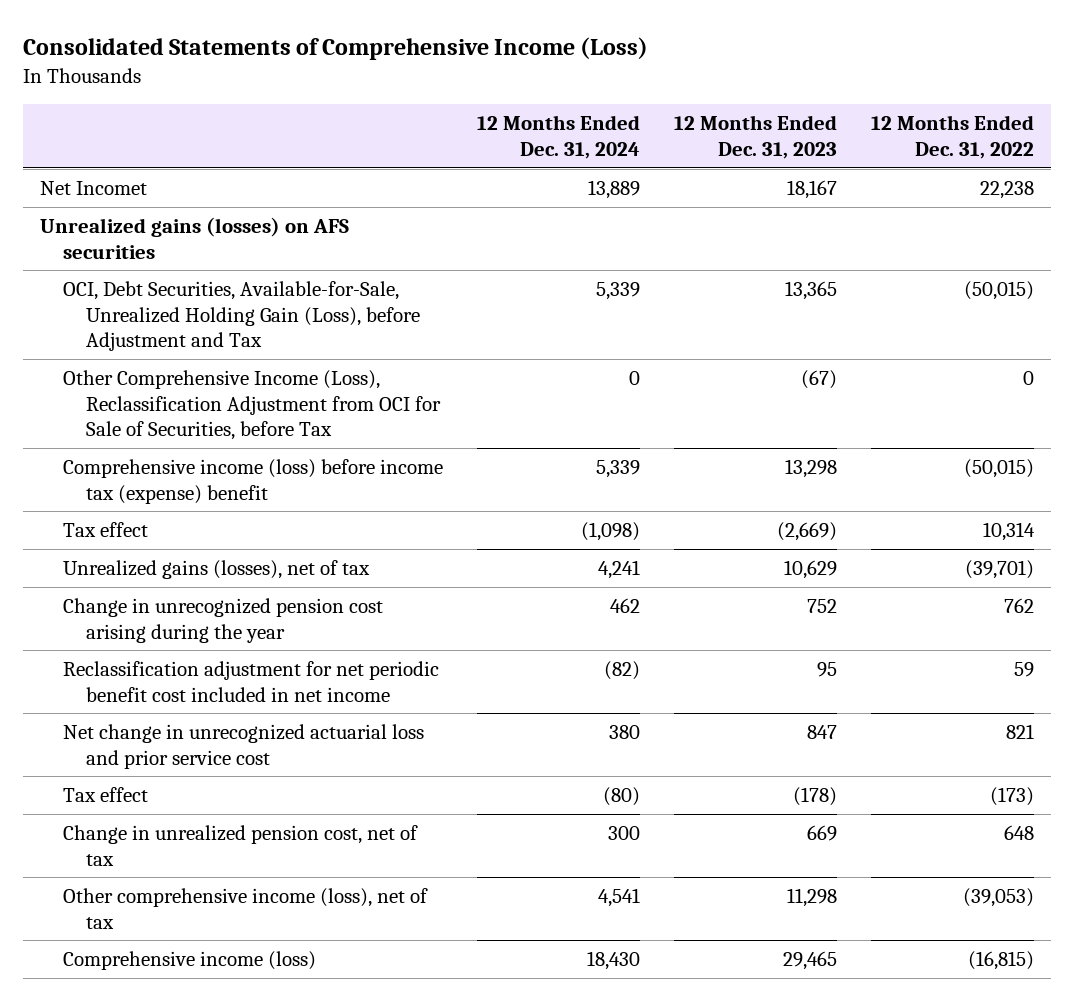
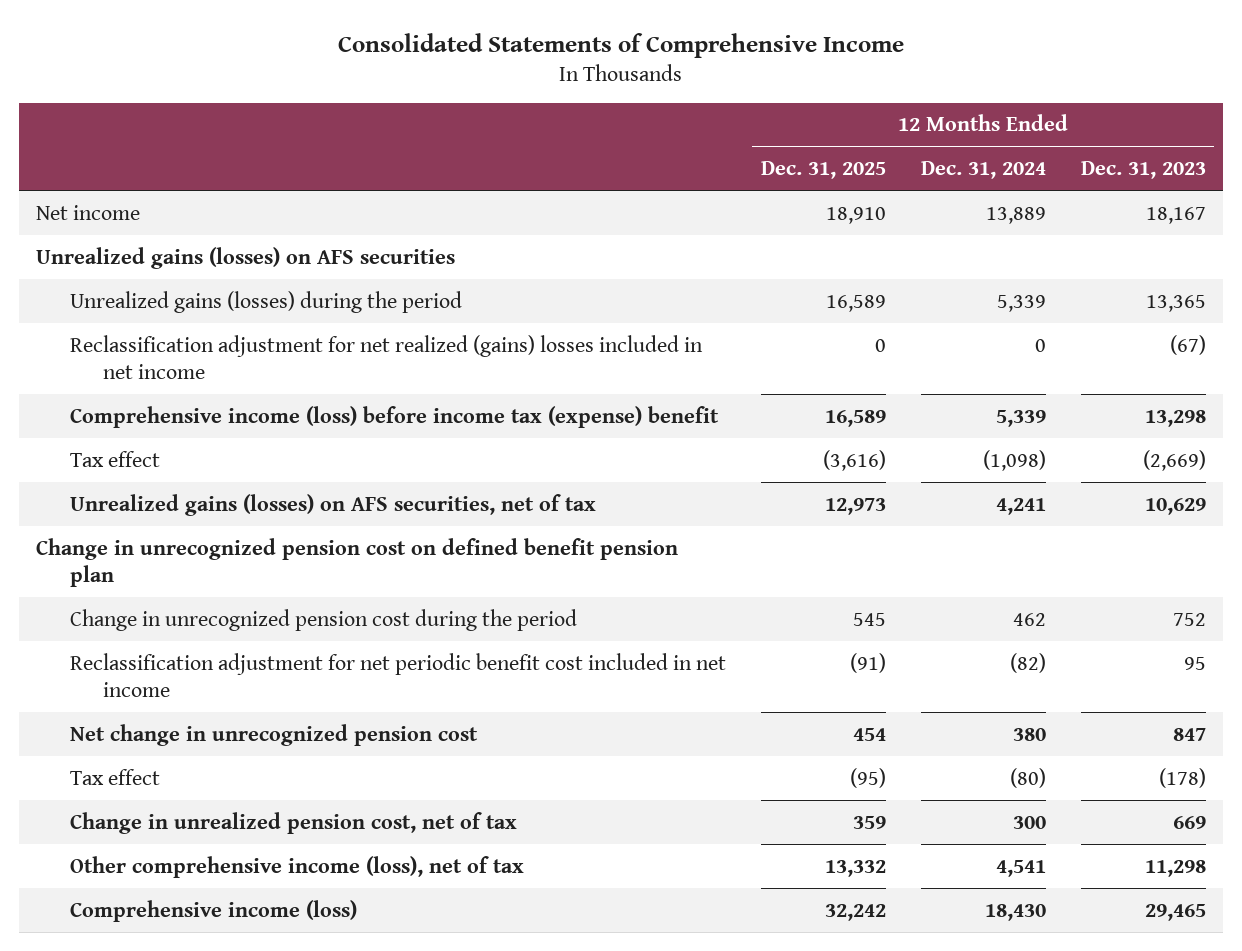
[22,37,648,61] Consolidated Statements of Comprehensive Income (Loss) -> [337,33,904,59] Consolidated Statements of Comprehensive Income
[870,115,1034,159] 12 Months Ended Dec. 31, 2022 -> none
none -> [760,160,886,179] Dec. 31, 2025
[39,181,147,196] Net Incomet -> [36,204,141,220] Net income
[62,281,421,351] OCI, Debt Securities, Available-for-Sale, Unrealized Holding Gain (Loss), before Adjustment and Tax -> [69,290,462,313] Unrealized gains (losses) during the period
[62,370,442,440] Other Comprehensive Income (Loss), Reclassification Adjustment from OCI for Sale of Securities, before Tax -> [69,334,703,379] Reclassification adjustment for net realized (gains) losses included in net income
[62,560,370,580] Unrealized gains (losses), net of tax -> [69,493,596,516] Unrealized gains (losses) on AFS securities, net of tax
none -> [36,537,679,587] Change in unrecognized pension cost on defined benefit pension plan
[62,598,383,643] Change in unrecognized pension cost arising during the year -> [69,608,577,631] Change in unrecognized pension cost during the period
[62,724,424,769] Net change in unrecognized actuarial loss and prior service cost -> [69,723,478,746] Net change in unrecognized pension cost

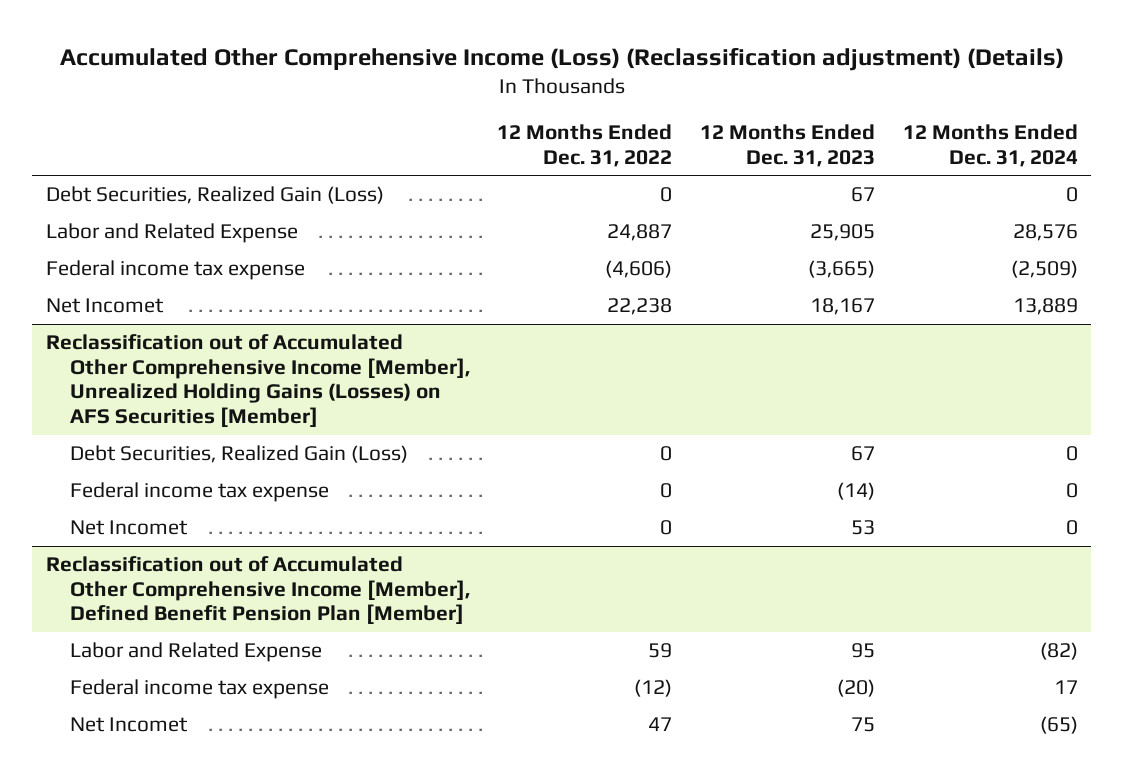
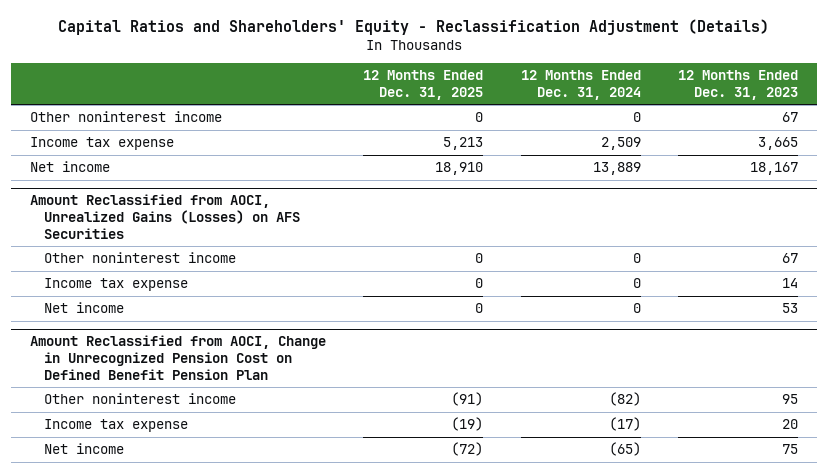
[59,46,1064,71] Accumulated Other Comprehensive Income (Loss) (Reclassification adjustment) (Details) -> [57,18,769,35] Capital Ratios and Shareholders' Equity - Reclassification Adjustment (Details)
[497,123,673,167] 12 Months Ended Dec. 31, 2022 -> none
none -> [363,70,484,100] 12 Months Ended Dec. 31, 2025
[45,223,298,244] Labor and Related Expense -> none
[45,334,470,428] Reclassification out of Accumulated Other Comprehensive Income [Member], Unrealized Holding Gains (Losses) on AFS Securities [Member] -> none
[45,556,470,625] Reclassification out of Accumulated Other Comprehensive Income [Member], Defined Benefit Pension Plan [Member] -> none
[45,186,384,205] Debt Securities, Realized Gain (Loss) -> [30,111,223,123] Other noninterest income
[45,260,305,281] Federal income tax expense -> [30,137,175,151] Income tax expense
[807,260,875,279] (3,665) -> [757,137,798,151] 3,665
[1010,260,1078,279] (2,509) -> [600,137,641,151] 2,509
[45,298,164,314] Net Incomet -> [30,161,111,173] Net income
none -> [30,194,300,239] Amount Reclassified from AOCI, Unrealized Gains (Losses) on AFS Securities
[69,445,408,464] Debt Securities, Realized Gain (Loss) -> [43,252,236,264] Other noninterest income
[69,482,329,503] Federal income tax expense -> [43,278,188,292] Income tax expense
[836,482,875,501] (14) -> [781,278,798,289] 14
[69,520,188,536] Net Incomet -> [43,302,124,314] Net income
none -> [30,335,327,380] Amount Reclassified from AOCI, Change in Unrecognized Pension Cost on Defined Benefit Pension Plan
[69,642,322,663] Labor and Related Expense -> [43,393,236,405] Other noninterest income
[69,679,329,700] Federal income tax expense -> [43,419,188,433] Income tax expense
[836,679,875,698] (20) -> [781,419,798,430] 20
[1053,680,1078,695] 17 -> [608,417,641,432] (17)
[69,717,188,733] Net Incomet -> [43,443,124,455] Net income

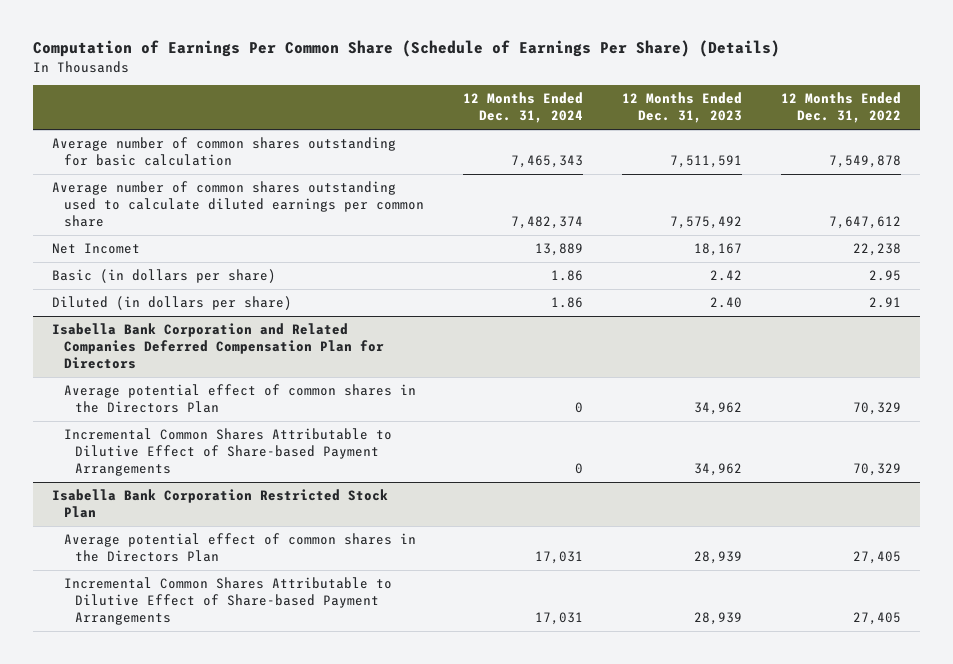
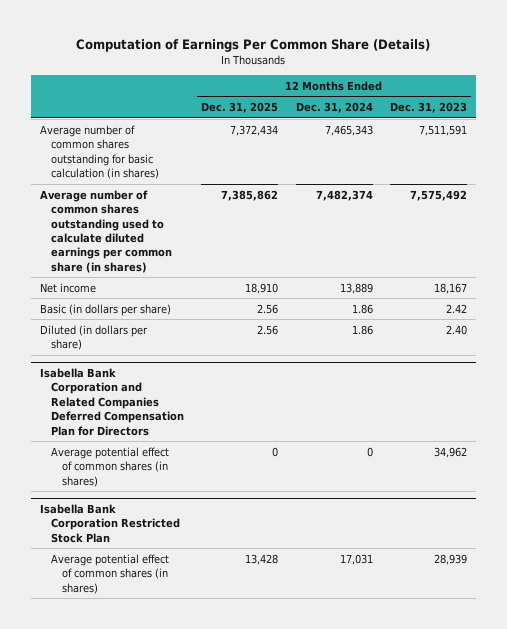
[32,40,780,58] Computation of Earnings Per Common Share (Schedule of Earnings Per Share) (Details) -> [76,38,431,52] Computation of Earnings Per Common Share (Details)
[780,92,901,124] 12 Months Ended Dec. 31, 2022 -> none
none -> [201,102,279,114] Dec. 31, 2025
[52,137,397,167] Average number of common shares outstanding for basic calculation -> [39,124,160,179] Average number of common shares outstanding for basic calculation (in shares)
[52,181,424,228] Average number of common shares outstanding used to calculate diluted earnings per common share -> [39,189,173,273] Average number of common shares outstanding used to calculate diluted earnings per common share (in shares)
[52,243,141,255] Net Incomet -> [39,282,96,293] Net income
[63,428,392,477] Incremental Common Shares Attributable to Dilutive Effect of Share-based Payment Arrangements -> none
[63,384,416,414] Average potential effect of common shares in the Directors Plan -> [51,446,170,487] Average potential effect of common shares (in shares)
[63,577,392,626] Incremental Common Shares Attributable to Dilutive Effect of Share-based Payment Arrangements -> none
[63,533,416,563] Average potential effect of common shares in the Directors Plan -> [51,553,170,594] Average potential effect of common shares (in shares)

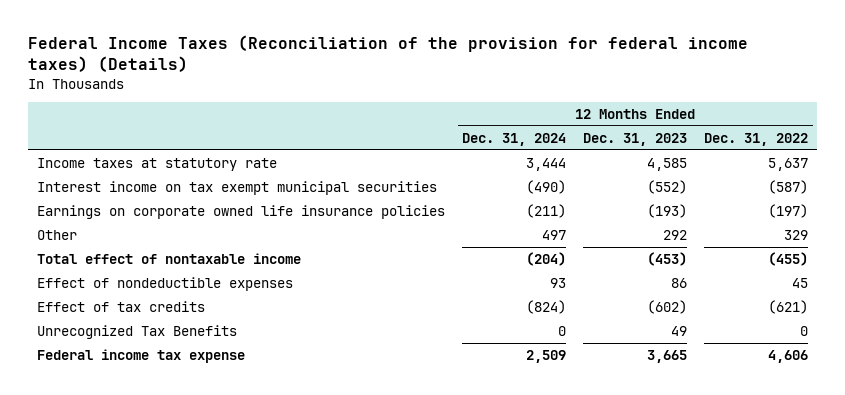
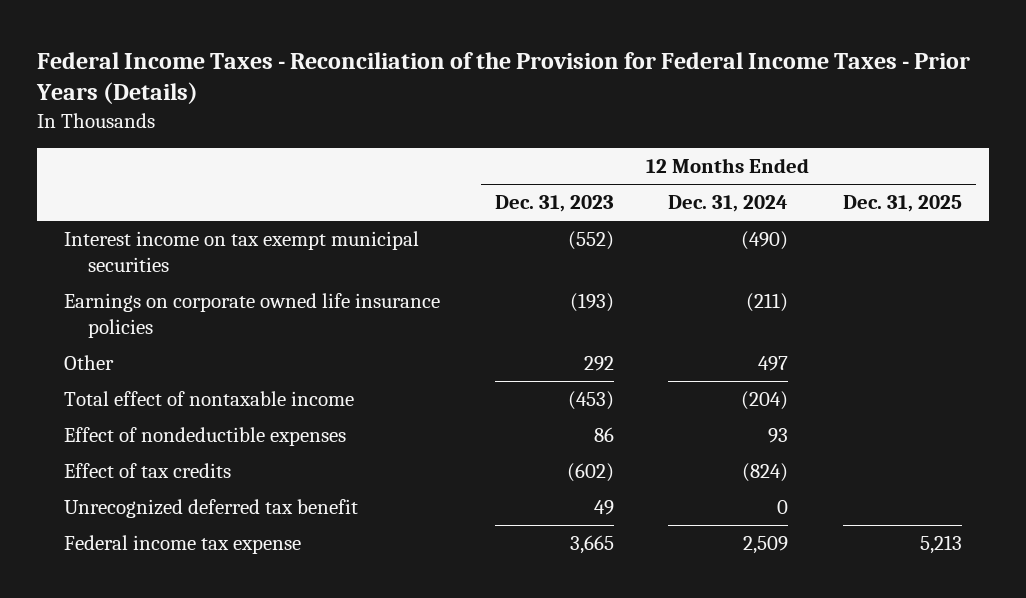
[27,35,748,73] Federal Income Taxes (Reconciliation of the provision for federal income taxes) (Details) -> [35,51,970,105] Federal Income Taxes - Reconciliation of the Provision for Federal Income Taxes - Prior Years (Details)
[704,132,809,146] Dec. 31, 2022 -> none
none -> [843,195,963,213] Dec. 31, 2025
[36,157,277,171] Income taxes at statutory rate -> none
[36,324,237,339] Unrecognized Tax Benefits -> [64,498,359,518] Unrecognized deferred tax benefit

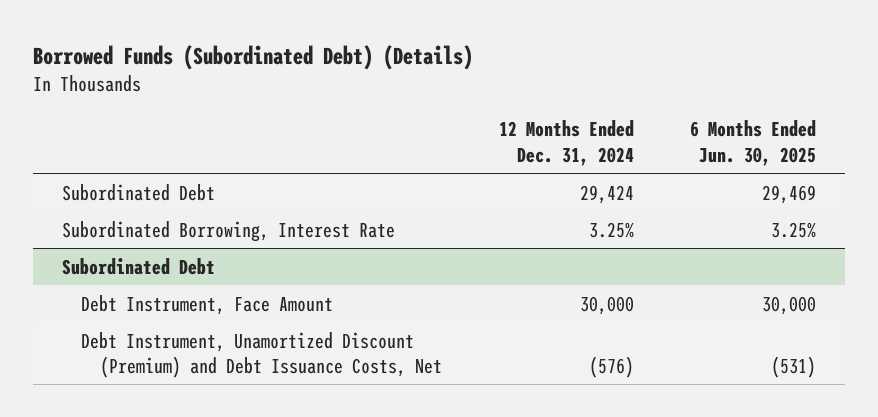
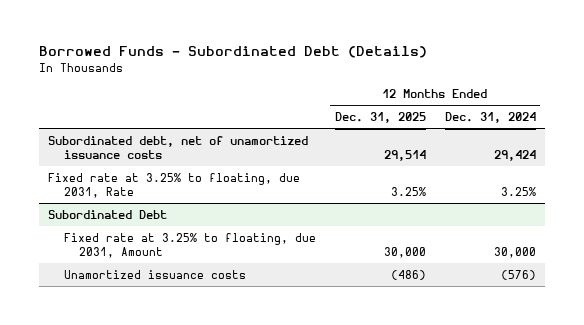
[33,45,474,71] Borrowed Funds (Subordinated Debt) (Details) -> [38,46,427,59] Borrowed Funds - Subordinated Debt (Details)
[690,120,817,166] 6 Months Ended Jun. 30, 2025 -> none
none -> [334,112,426,124] Dec. 31, 2025
[61,183,215,201] Subordinated Debt -> [48,135,309,159] Subordinated debt, net of unamortized issuance costs
[61,220,395,242] Subordinated Borrowing, Interest Rate -> [48,172,301,198] Fixed rate at 3.25% to floating, due 2031, Rate
[80,294,333,315] Debt Instrument, Face Amount -> [63,232,316,258] Fixed rate at 3.25% to floating, due 2031, Amount
[80,331,442,378] Debt Instrument, Unamortized Discount (Premium) and Debt Issuance Costs, Net -> [63,269,246,279] Unamortized issuance costs

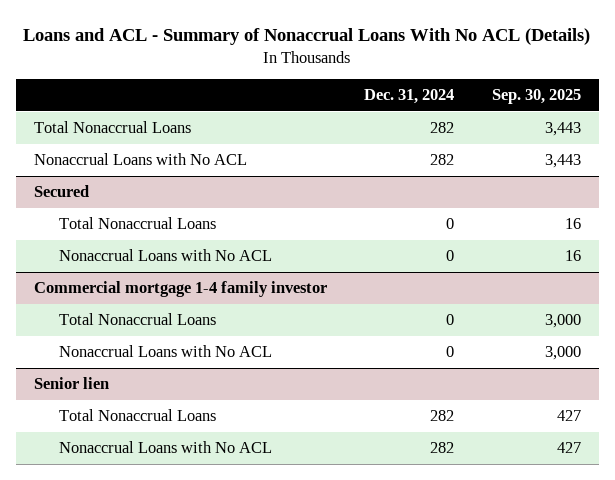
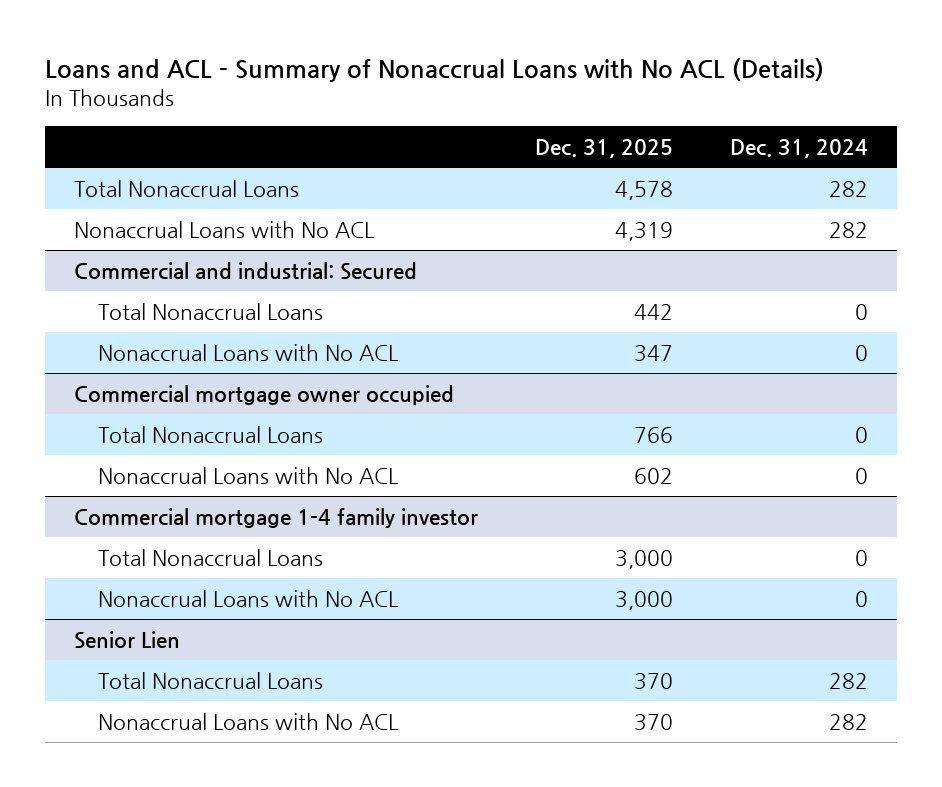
[23,28,591,46] Loans and ACL - Summary of Nonaccrual Loans With No ACL (Details) -> [44,58,824,83] Loans and ACL - Summary of Nonaccrual Loans with No ACL (Details)
[491,89,581,105] Sep. 30, 2025 -> none
none -> [534,138,673,158] Dec. 31, 2025
[34,185,90,198] Secured -> [73,261,417,280] Commercial and industrial: Secured
none -> [73,384,454,405] Commercial mortgage owner occupied
none -> [97,425,323,443] Total Nonaccrual Loans
none -> [97,466,398,484] Nonaccrual Loans with No ACL
[34,377,110,390] Senior lien -> [73,630,180,649] Senior Lien

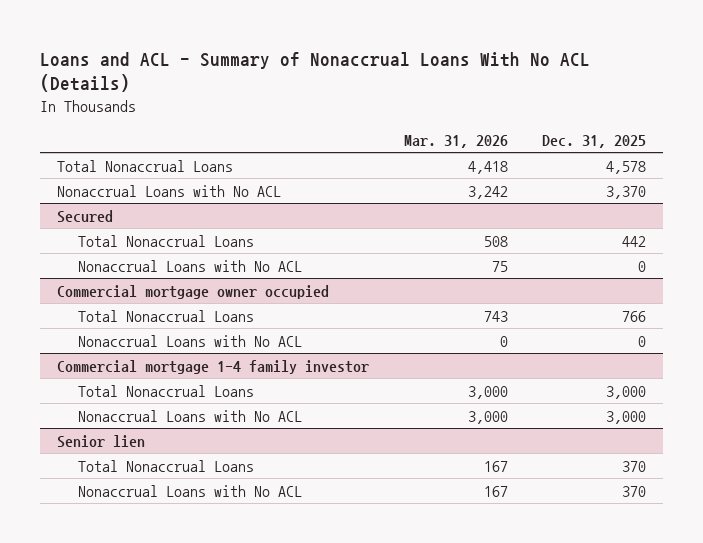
[44,58,824,83] Loans and ACL - Summary of Nonaccrual Loans with No ACL (Details) -> [39,51,590,93] Loans and ACL - Summary of Nonaccrual Loans With No ACL (Details)
[729,138,868,158] Dec. 31, 2024 -> none
none -> [403,134,508,148] Mar. 31, 2026
[614,221,673,241] 4,319 -> [606,185,647,199] 3,370
[73,261,417,280] Commercial and industrial: Secured -> [57,209,114,223] Secured
[633,344,673,362] 347 -> [638,260,647,272] 0
[633,467,673,484] 602 -> [638,335,647,347] 0
[73,630,180,649] Senior Lien -> [57,434,146,448] Senior lien

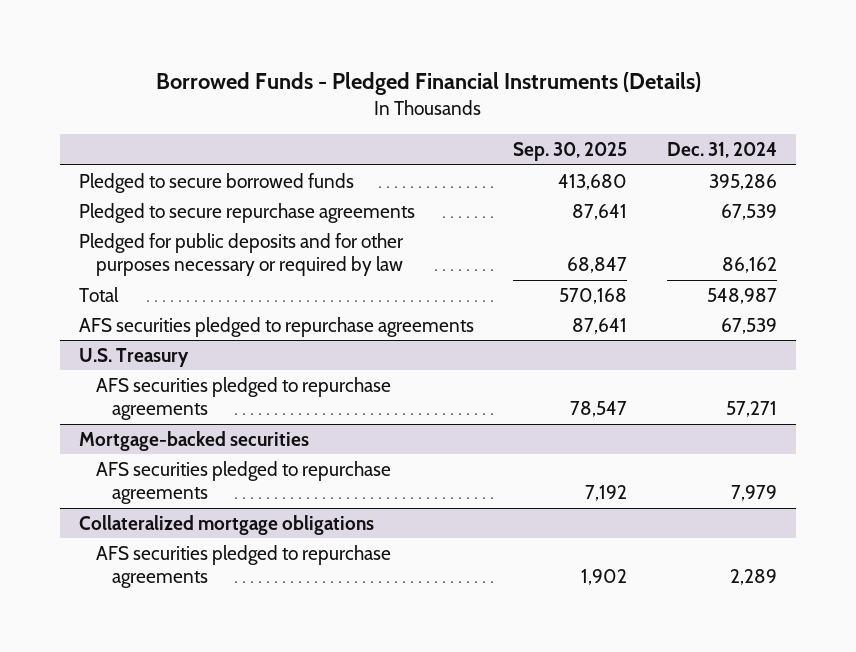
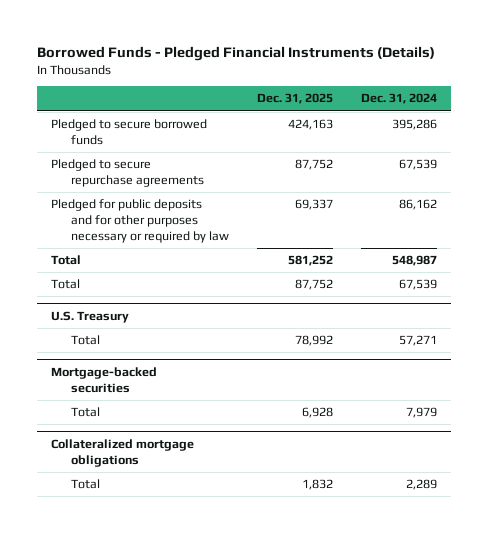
[513,142,628,162] Sep. 30, 2025 -> none
none -> [256,93,333,105] Dec. 31, 2025
[79,316,475,337] AFS securities pledged to repurchase agreements -> [51,279,81,290] Total
[95,376,391,421] AFS securities pledged to repurchase agreements -> [71,335,101,346] Total
[95,460,391,505] AFS securities pledged to repurchase agreements -> [71,407,101,418] Total
[95,544,391,589] AFS securities pledged to repurchase agreements -> [71,479,101,490] Total

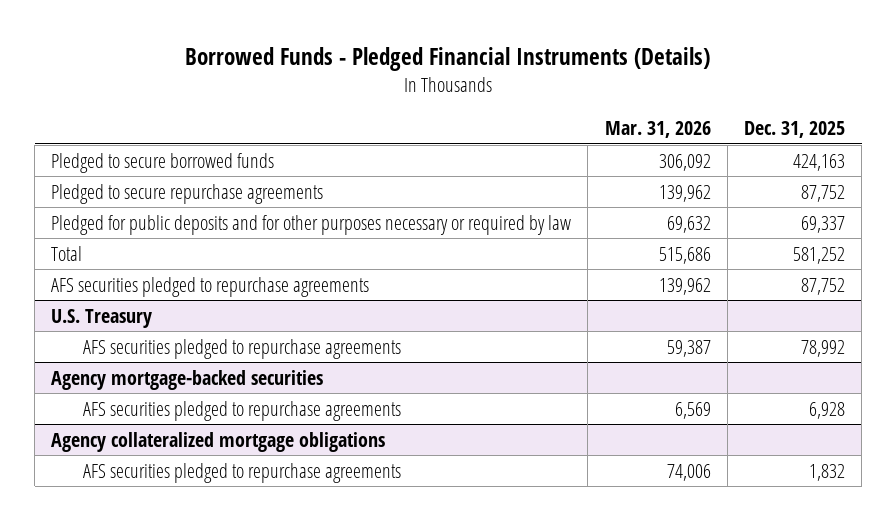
[360,93,437,105] Dec. 31, 2024 -> none
none -> [604,120,711,138] Mar. 31, 2026
[51,279,81,290] Total -> [51,276,370,297] AFS securities pledged to repurchase agreements
[71,335,101,346] Total -> [82,338,401,359] AFS securities pledged to repurchase agreements
[51,367,158,394] Mortgage-backed securities -> [51,369,324,390] Agency mortgage-backed securities
[71,407,101,418] Total -> [82,400,401,421] AFS securities pledged to repurchase agreements
[51,439,195,468] Collateralized mortgage obligations -> [51,431,386,452] Agency collateralized mortgage obligations
[71,479,101,490] Total -> [82,462,401,483] AFS securities pledged to repurchase agreements

